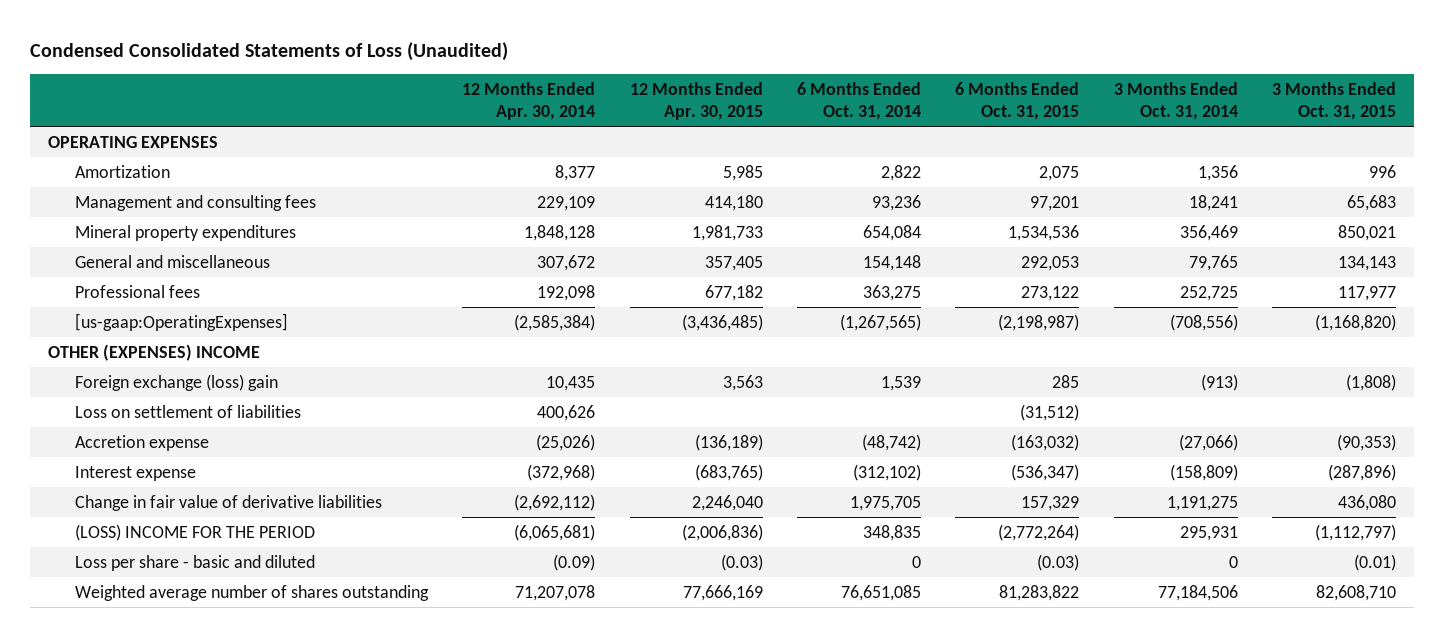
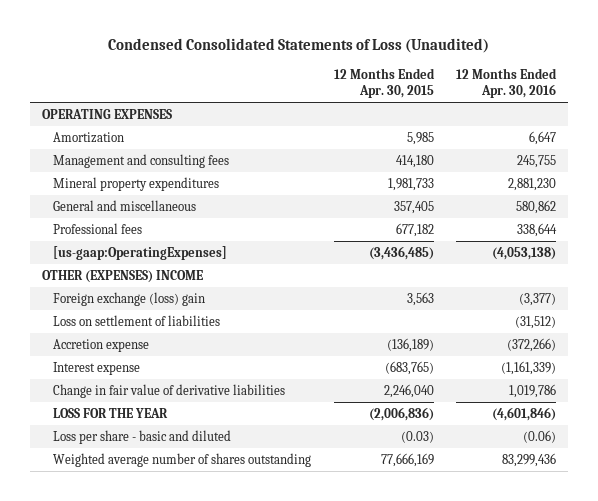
[462,82,596,120] 12 Months Ended Apr. 30, 2014 -> none
[796,82,921,120] 6 Months Ended Oct. 31, 2014 -> none
[955,82,1080,120] 6 Months Ended Oct. 31, 2015 -> none
[1113,82,1238,120] 3 Months Ended Oct. 31, 2014 -> none
[1272,82,1397,120] 3 Months Ended Oct. 31, 2015 -> none
none -> [456,67,558,98] 12 Months Ended Apr. 30, 2016
[74,523,315,541] (LOSS) INCOME FOR THE PERIOD -> [52,408,168,419] LOSS FOR THE YEAR

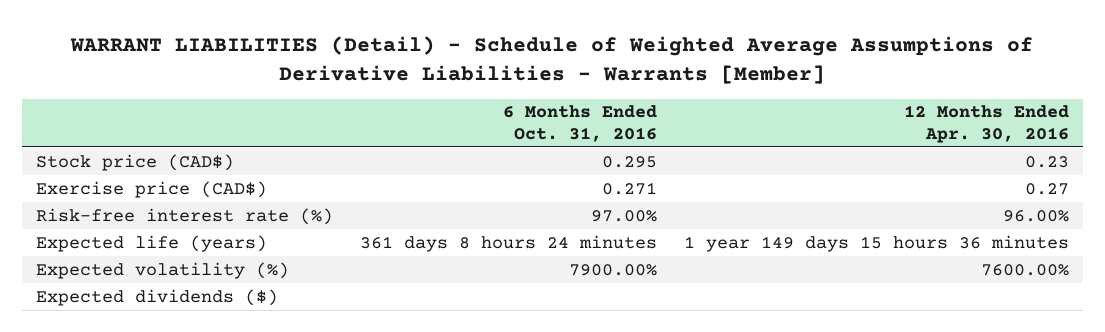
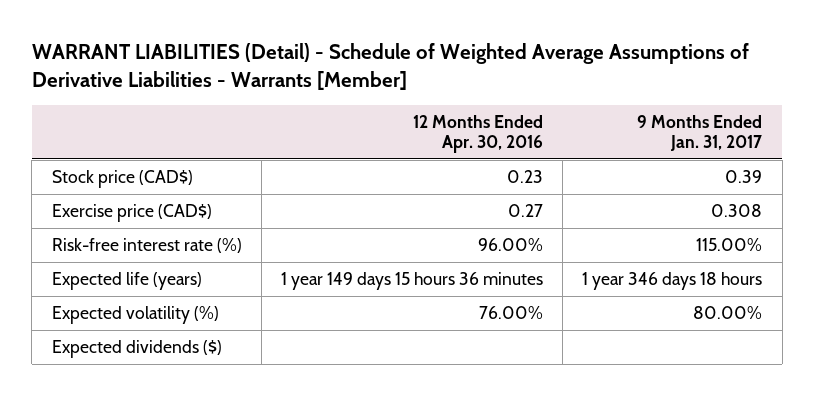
[502,105,657,142] 6 Months Ended Oct. 31, 2016 -> none
none -> [637,114,763,152] 9 Months Ended Jan. 31, 2017
[981,263,1070,276] 7600.00% -> [479,306,544,320] 76.00%

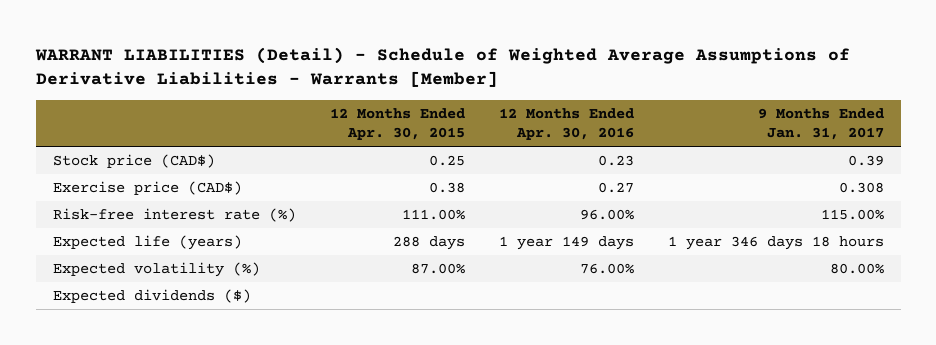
none -> [329,107,465,141] 12 Months Ended Apr. 30, 2015
[281,272,544,291] 1 year 149 days 15 hours 36 minutes -> [498,235,634,250] 1 year 149 days

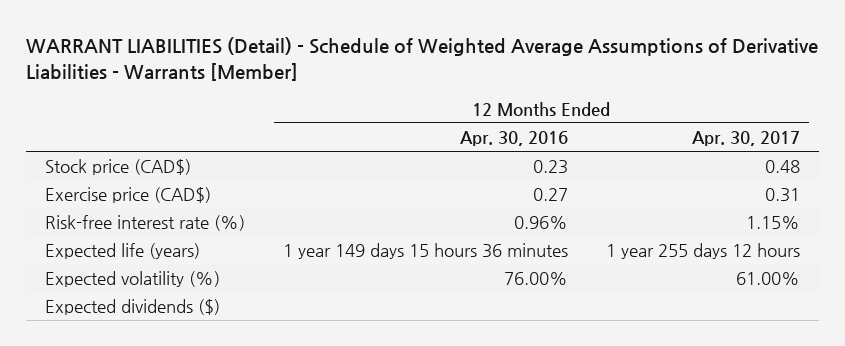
[329,107,465,141] 12 Months Ended Apr. 30, 2015 -> none
[757,107,884,141] 9 Months Ended Jan. 31, 2017 -> none
none -> [691,130,800,146] Apr. 30, 2017
[579,208,634,220] 96.00% -> [514,215,569,229] 0.96%
[498,235,634,250] 1 year 149 days -> [283,242,569,259] 1 year 149 days 15 hours 36 minutes

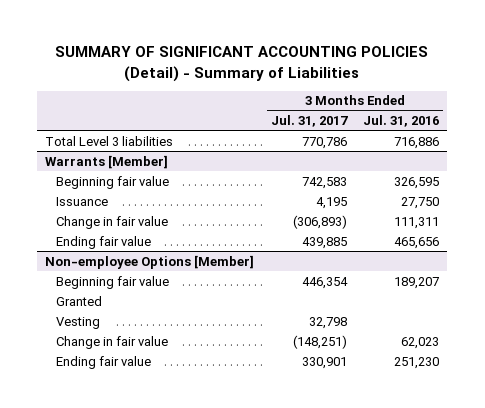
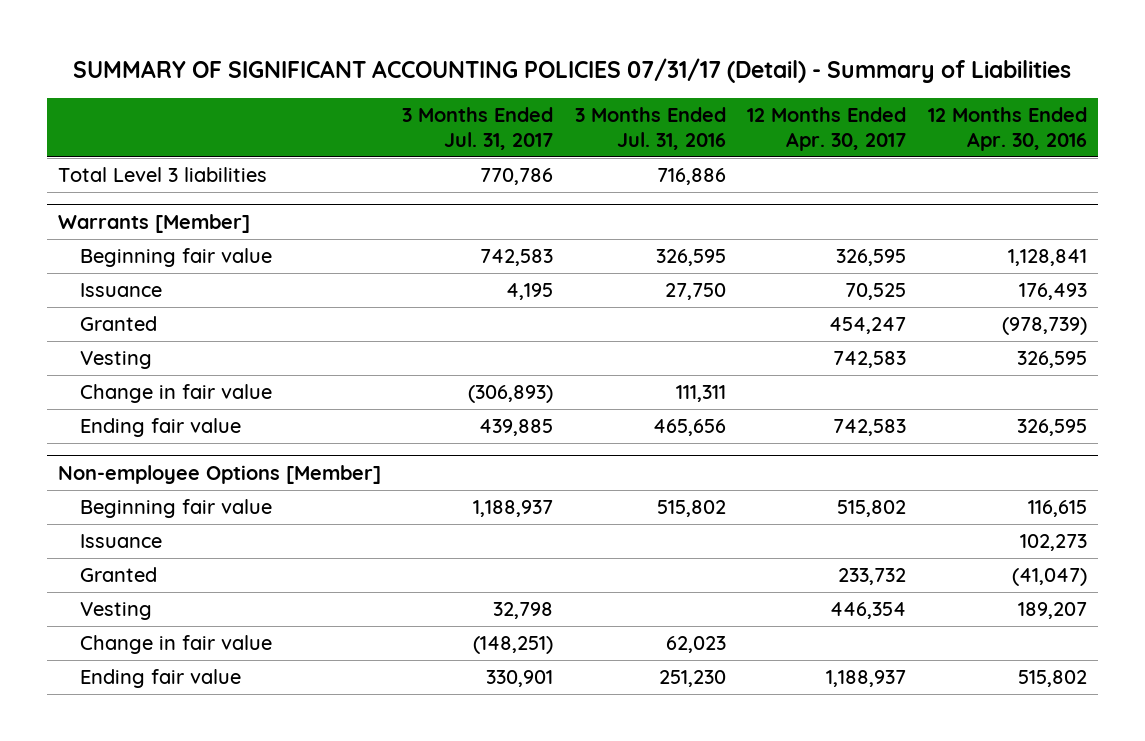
[55,46,429,82] SUMMARY OF SIGNIFICANT ACCOUNTING POLICIES (Detail) - Summary of Liabilities -> [73,58,1072,84] SUMMARY OF SIGNIFICANT ACCOUNTING POLICIES 07/31/17 (Detail) - Summary of Liabilities
none -> [747,107,907,151] 12 Months Ended Apr. 30, 2017
none -> [927,107,1087,151] 12 Months Ended Apr. 30, 2016
none -> [80,316,158,332] Granted
none -> [80,351,153,370] Vesting
[301,276,348,289] 446,354 -> [473,500,554,518] 1,188,937
[394,276,440,289] 189,207 -> [656,500,726,518] 515,802
none -> [80,534,163,549] Issuance

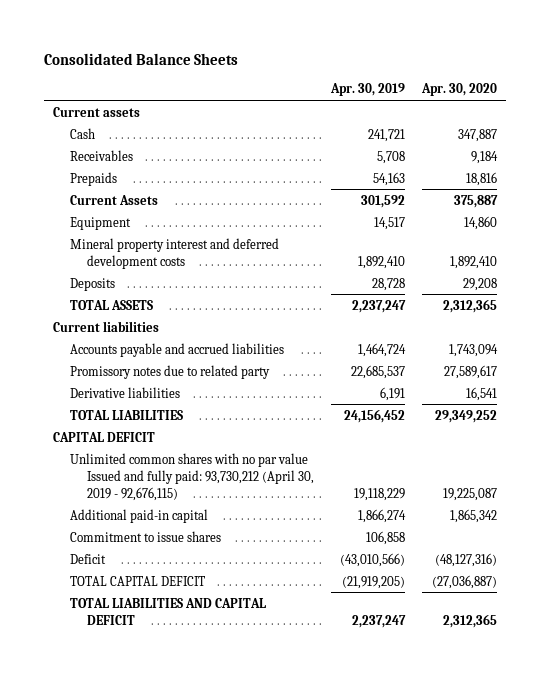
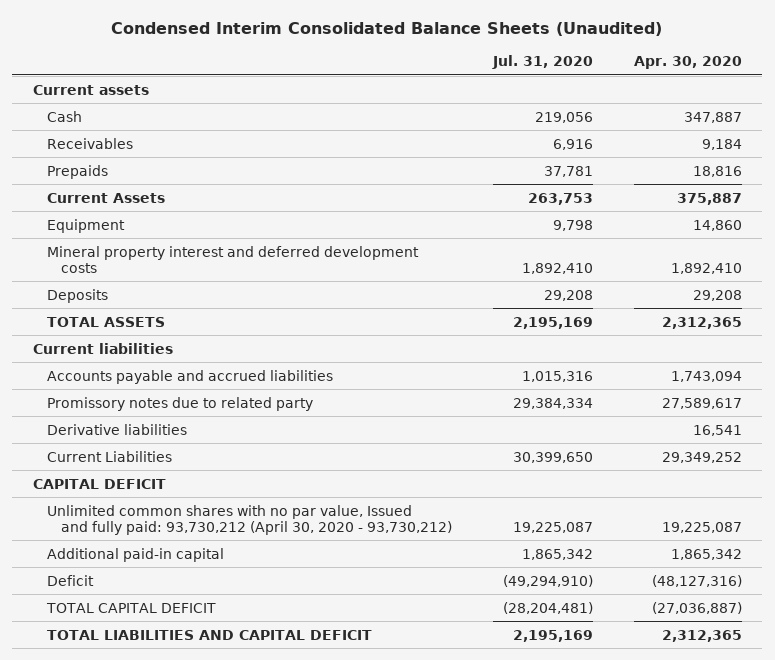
[44,52,239,65] Consolidated Balance Sheets -> [111,21,663,36] Condensed Interim Consolidated Balance Sheets (Unaudited)
[330,83,406,97] Apr. 30, 2019 -> none
none -> [491,55,593,70] Jul. 31, 2020
[69,409,183,420] TOTAL LIABILITIES -> [46,450,172,462] Current Liabilities
[69,452,314,501] Unlimited common shares with no par value Issued and fully paid: 93,730,212 (April 30, 2019 - 92,676,115) -> [46,504,452,535] Unlimited common shares with no par value, Issued and fully paid: 93,730,212 (April 30, 2020 - 93,730,212)
[69,530,221,542] Commitment to issue shares -> none

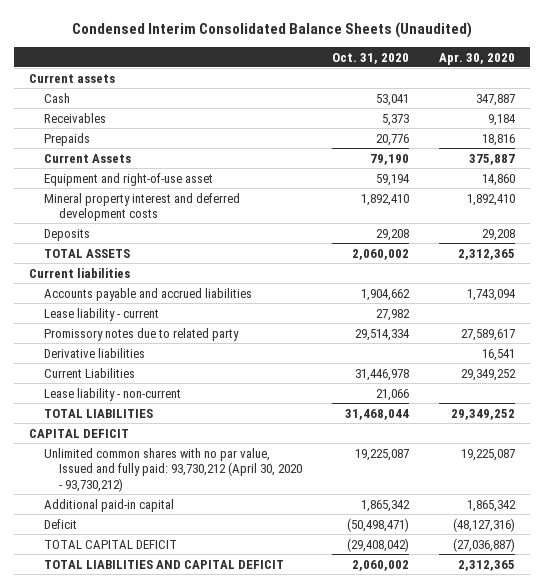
[491,55,593,70] Jul. 31, 2020 -> none
none -> [331,52,409,64] Oct. 31, 2020
[46,218,125,233] Equipment -> [43,172,213,186] Equipment and right-of-use asset
none -> [43,307,159,321] Lease liability - current
none -> [43,387,181,401] Lease liability - non-current
none -> [43,408,153,418] TOTAL LIABILITIES

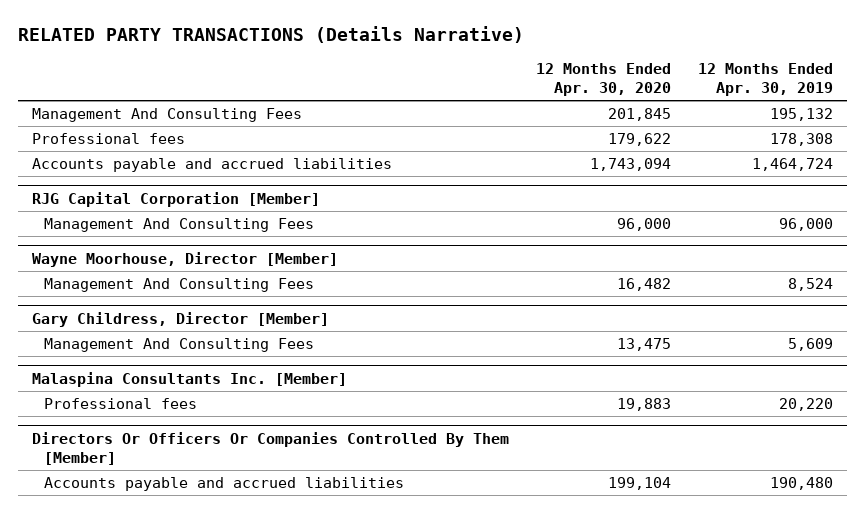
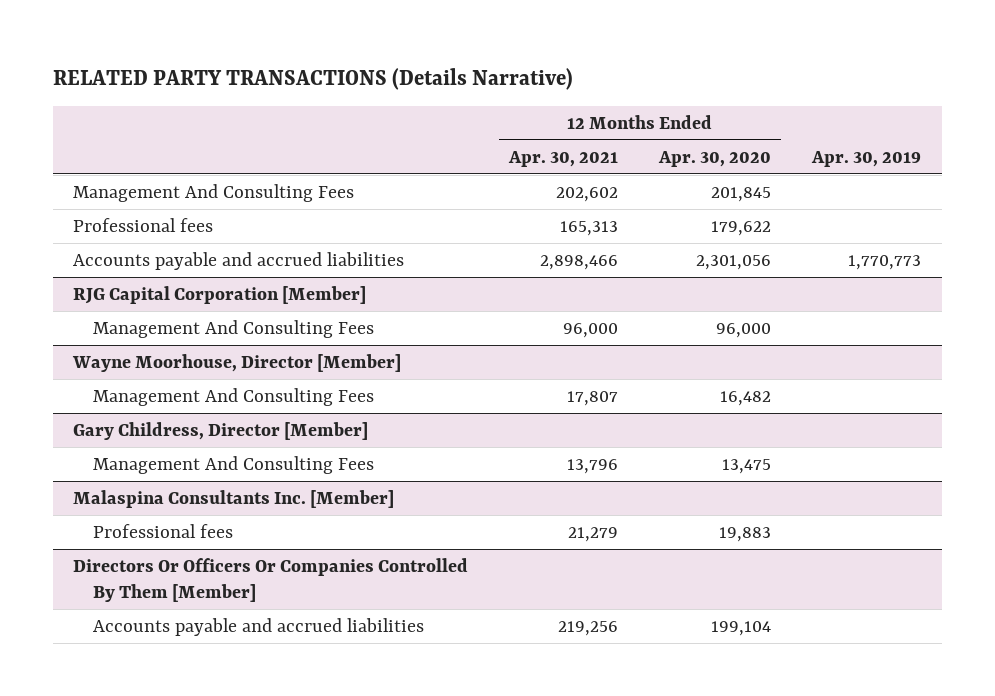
[698,63,834,97] 12 Months Ended Apr. 30, 2019 -> none
none -> [508,150,619,167] Apr. 30, 2021
none -> [811,150,922,167] Apr. 30, 2019
[589,158,671,172] 1,743,094 -> [696,254,772,270] 2,301,056

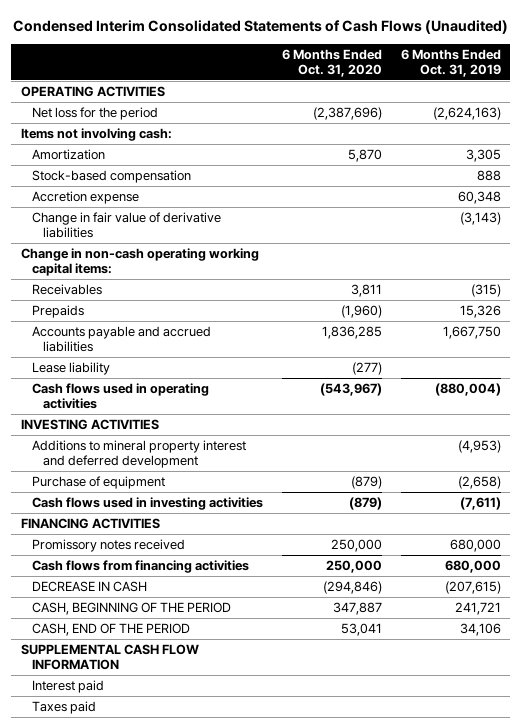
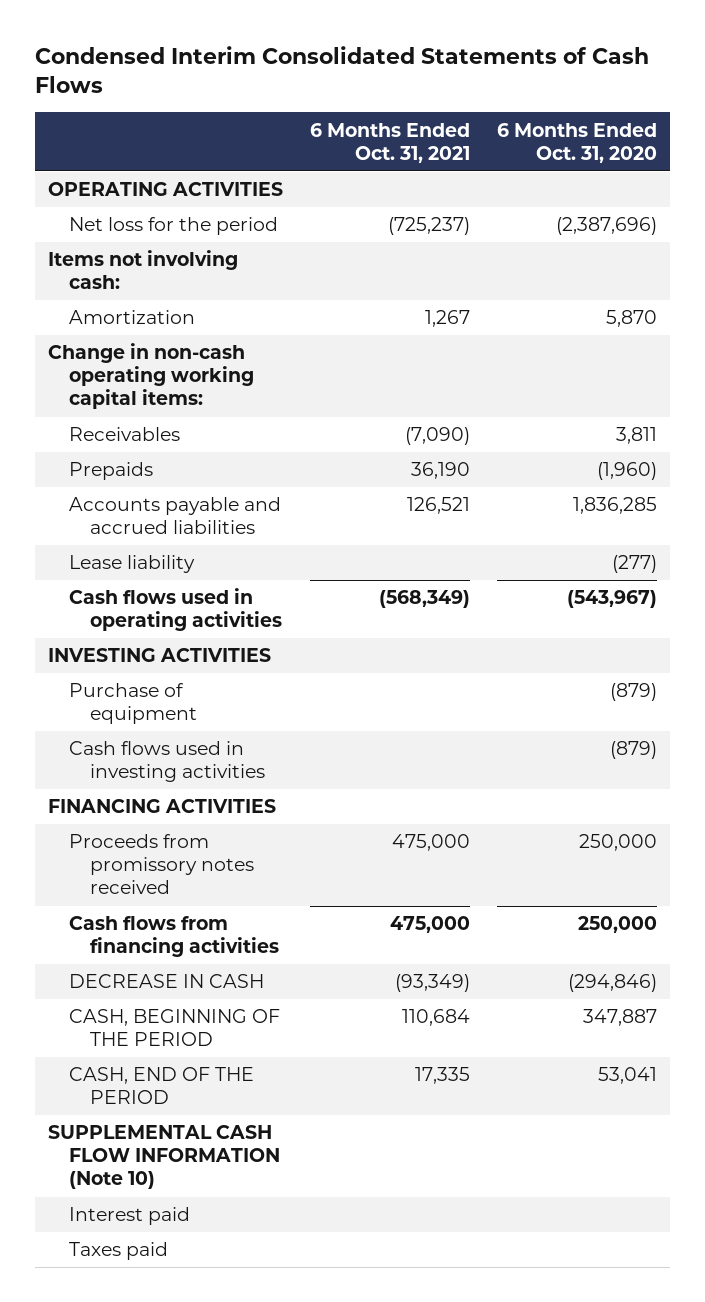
[12,19,508,34] Condensed Interim Consolidated Statements of Cash Flows (Unaudited) -> [34,46,649,94] Condensed Interim Consolidated Statements of Cash Flows
[400,48,501,77] 6 Months Ended Oct. 31, 2019 -> none
none -> [309,122,470,163] 6 Months Ended Oct. 31, 2021
[31,170,191,184] Stock-based compensation -> none
[31,191,139,205] Accretion expense -> none
[31,212,221,239] Change in fair value of derivative liabilities -> none
[31,440,246,469] Additions to mineral property interest and deferred development -> none
[31,539,185,553] Promissory notes received -> [68,834,254,895] Proceeds from promissory notes received
[20,644,199,671] SUPPLEMENTAL CASH FLOW INFORMATION -> [48,1125,280,1190] SUPPLEMENTAL CASH FLOW INFORMATION (Note 10)

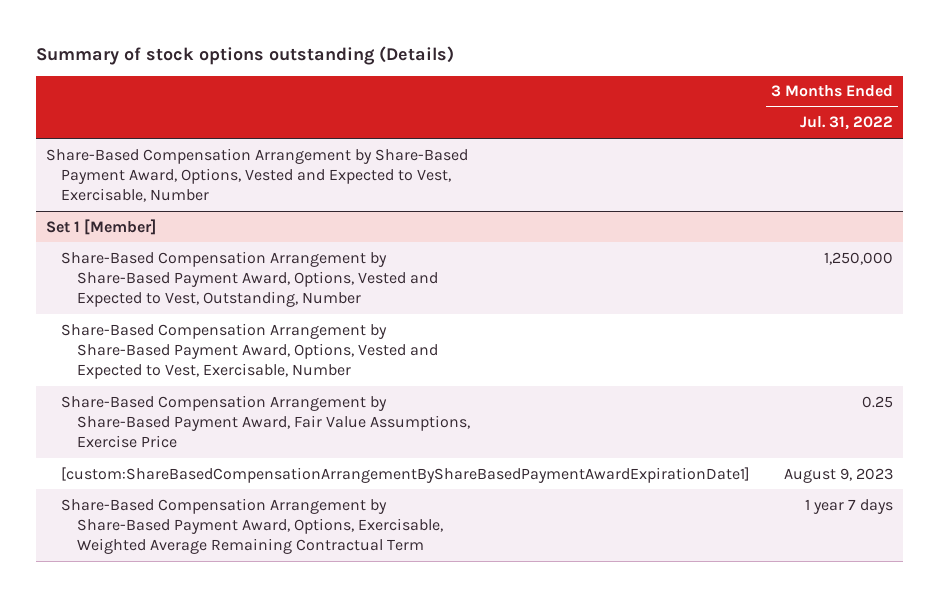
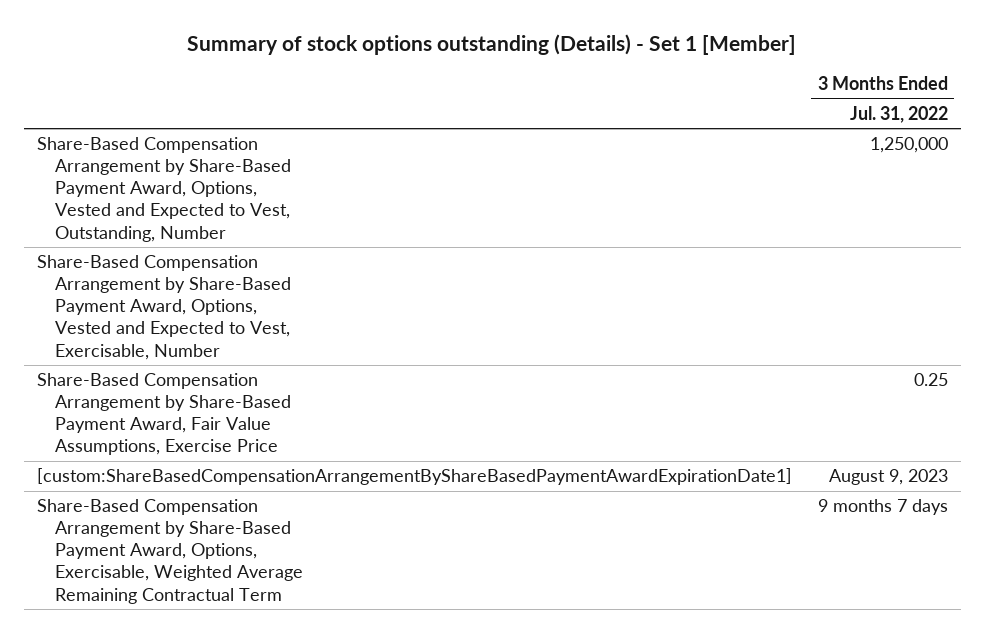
[35,46,454,66] Summary of stock options outstanding (Details) -> [187,34,797,56] Summary of stock options outstanding (Details) - Set 1 [Member]
[45,147,468,202] Share-Based Compensation Arrangement by Share-Based Payment Award, Options, Vested and Expected to Vest, Exercisable, Number -> none
[45,218,156,235] Set 1 [Member] -> none
[804,498,893,514] 1 year 7 days -> [817,499,948,516] 9 months 7 days

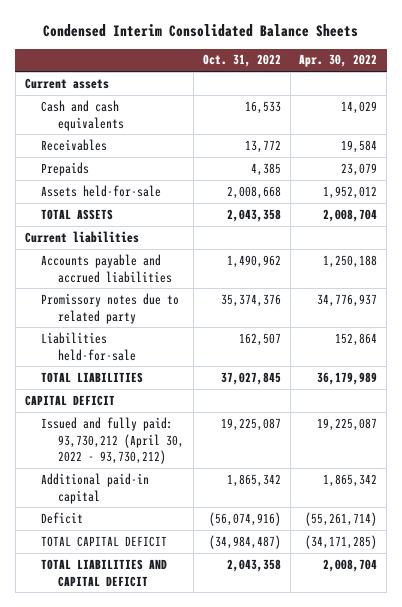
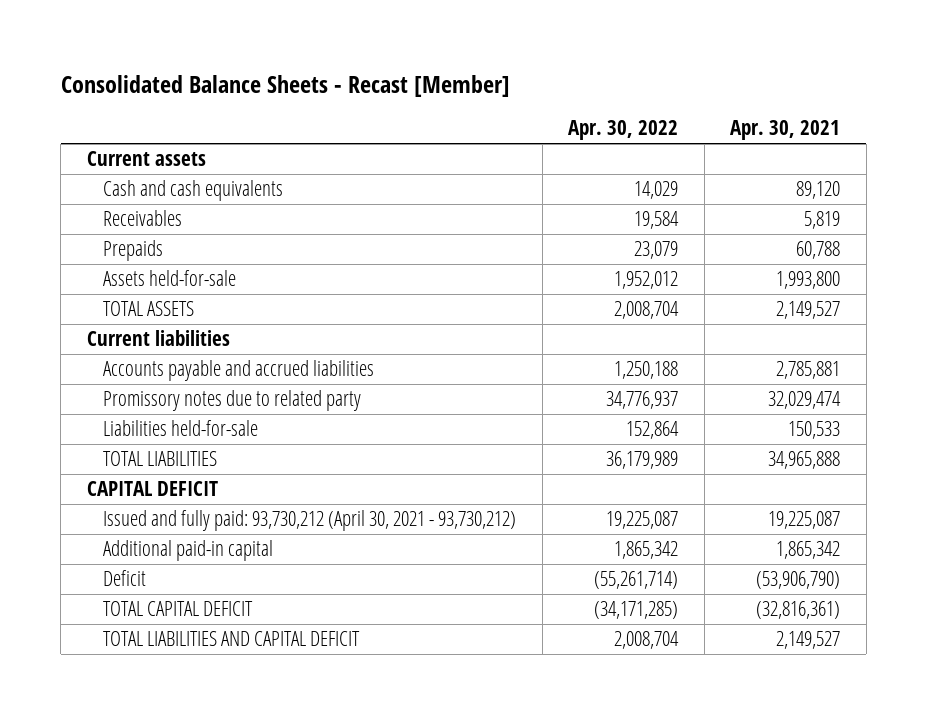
[43,23,359,37] Condensed Interim Consolidated Balance Sheets -> [60,74,510,97] Consolidated Balance Sheets - Recast [Member]
[202,54,281,68] Oct. 31, 2022 -> none
none -> [730,120,841,141] Apr. 30, 2021
[41,416,185,465] Issued and fully paid: 93,730,212 (April 30, 2022 - 93,730,212) -> [103,510,517,532] Issued and fully paid: 93,730,212 (April 30, 2021 - 93,730,212)

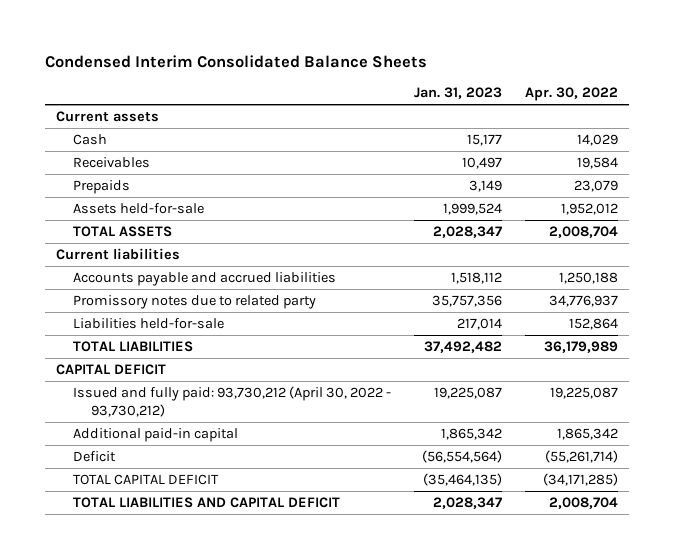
[60,74,510,97] Consolidated Balance Sheets - Recast [Member] -> [44,54,427,68] Condensed Interim Consolidated Balance Sheets
[730,120,841,141] Apr. 30, 2021 -> none
none -> [414,87,503,100] Jan. 31, 2023
[103,180,284,202] Cash and cash equivalents -> [73,134,108,146] Cash
[103,510,517,532] Issued and fully paid: 93,730,212 (April 30, 2021 - 93,730,212) -> [73,386,392,417] Issued and fully paid: 93,730,212 (April 30, 2022 - 93,730,212)

